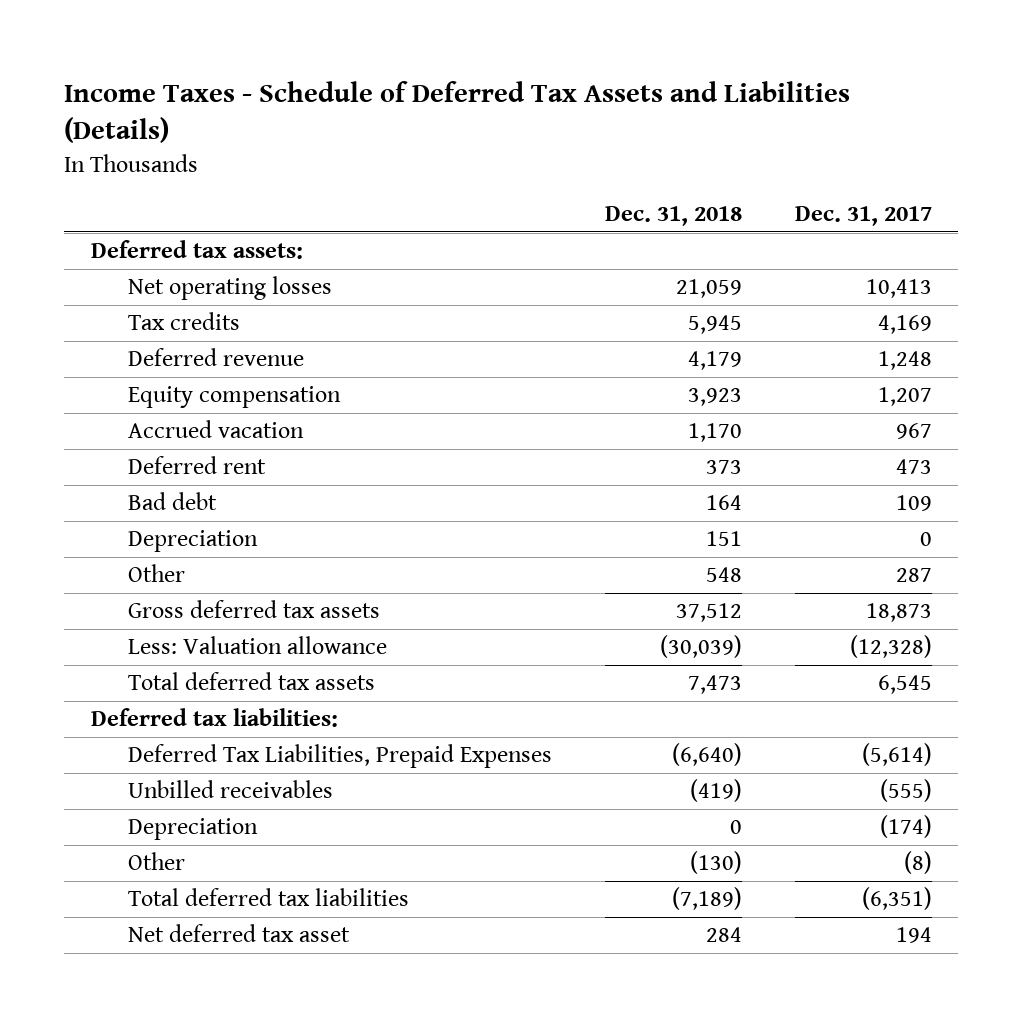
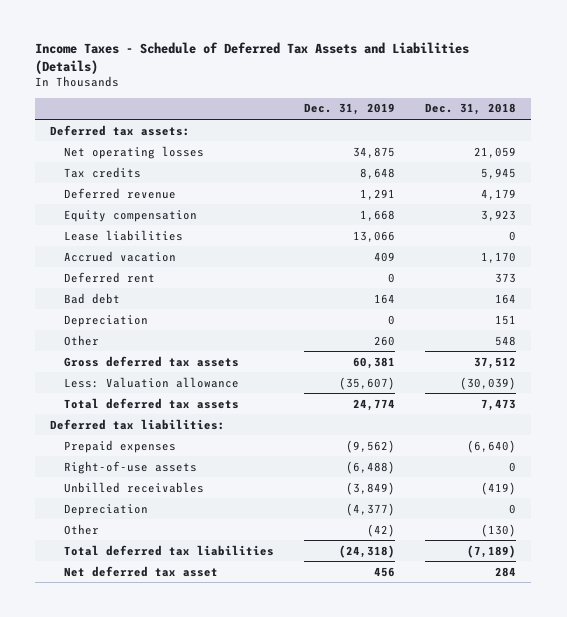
[794,206,932,227] Dec. 31, 2017 -> none
none -> [304,103,396,116] Dec. 31, 2019
none -> [64,229,184,241] Lease liabilities
[128,744,553,769] Deferred Tax Liabilities, Prepaid Expenses -> [64,439,177,453] Prepaid expenses
none -> [64,460,198,474] Right-of-use assets

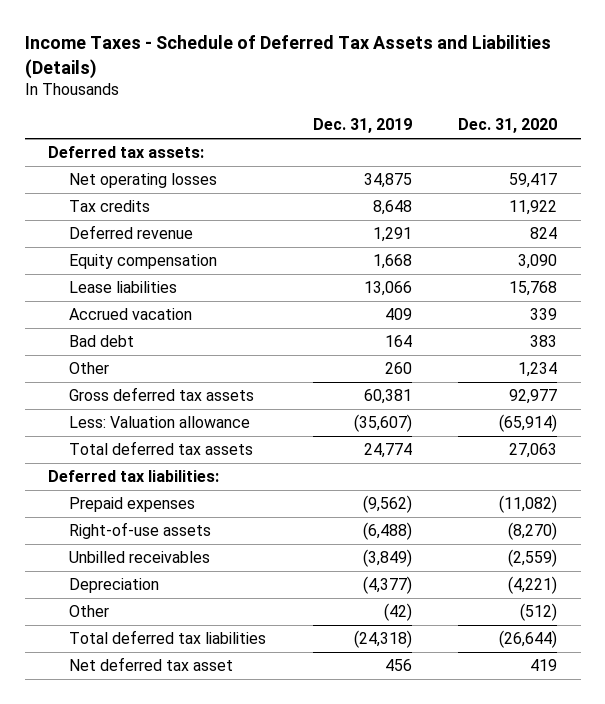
[425,103,517,116] Dec. 31, 2018 -> none
none -> [458,118,558,134] Dec. 31, 2020
[64,271,156,283] Deferred rent -> none
[64,314,149,327] Depreciation -> none

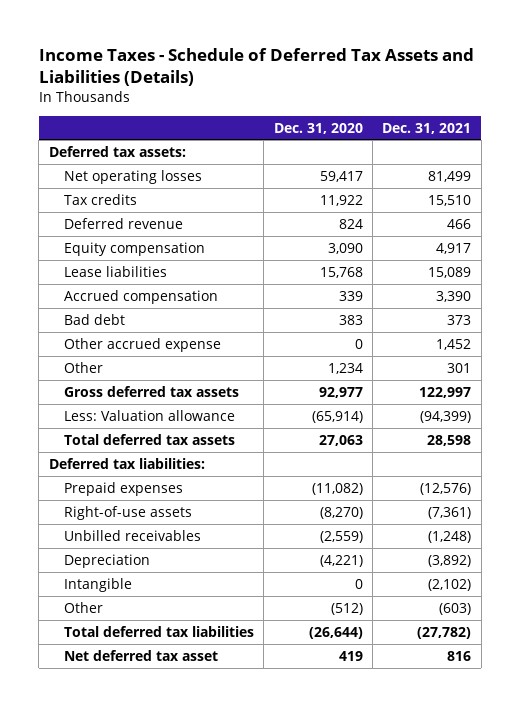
[312,118,412,134] Dec. 31, 2019 -> none
none -> [382,122,472,134] Dec. 31, 2021
[69,308,193,321] Accrued vacation -> [63,289,218,304] Accrued compensation
none -> [63,337,221,352] Other accrued expense
none -> [63,577,132,592] Intangible

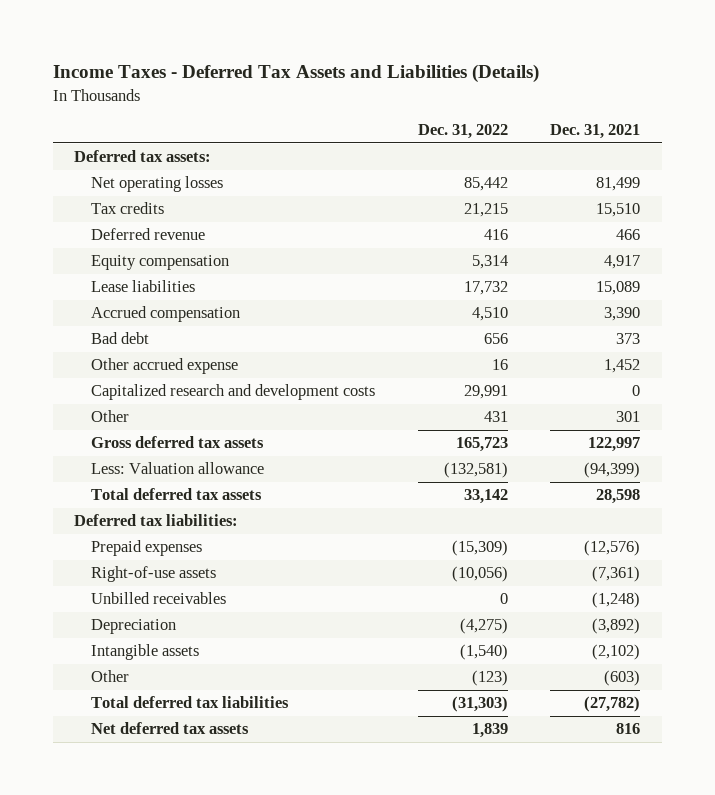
[38,47,474,86] Income Taxes - Schedule of Deferred Tax Assets and Liabilities (Details) -> [52,64,539,84] Income Taxes - Deferred Tax Assets and Liabilities (Details)
[273,122,363,134] Dec. 31, 2020 -> none
none -> [417,124,508,140] Dec. 31, 2022
none -> [91,384,376,401] Capitalized research and development costs
[63,577,132,592] Intangible -> [91,644,200,661] Intangible assets
[63,649,218,661] Net deferred tax asset -> [91,722,250,735] Net deferred tax assets

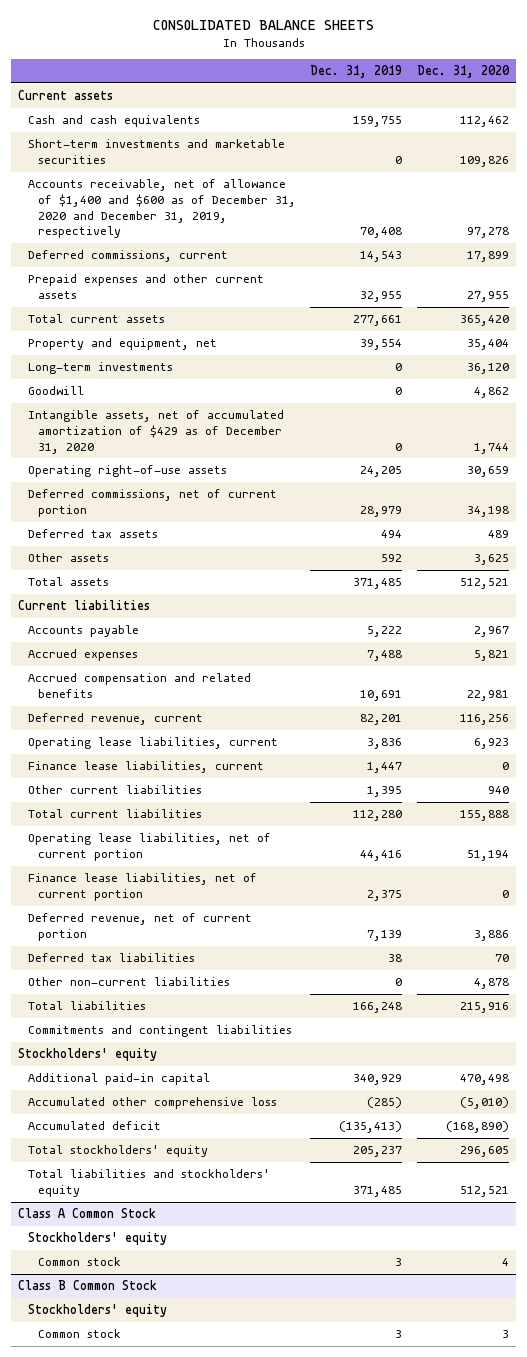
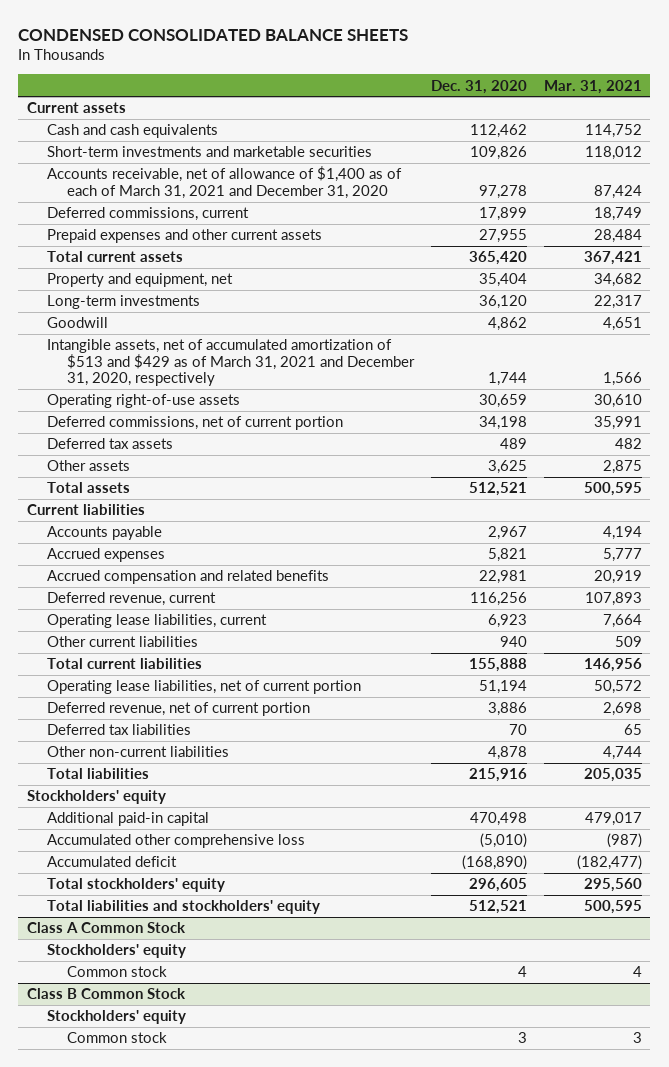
[152,20,374,31] CONSOLIDATED BALANCE SHEETS -> [18,28,409,41] CONDENSED CONSOLIDATED BALANCE SHEETS
[310,65,403,79] Dec. 31, 2019 -> none
none -> [543,79,642,94] Mar. 31, 2021
[27,179,296,239] Accounts receivable, net of allowance of $1,400 and $600 as of December 31, 2020 and December 31, 2019, respectively -> [46,166,402,199] Accounts receivable, net of allowance of $1,400 as of each of March 31, 2021 and December 31, 2020
[27,410,284,454] Intangible assets, net of accumulated amortization of $429 as of December 31, 2020 -> [46,339,415,387] Intangible assets, net of accumulated amortization of $513 and $429 as of March 31, 2021 and December 31, 2020, respectively
[27,761,264,774] Finance lease liabilities, current -> none
[27,873,257,901] Finance lease liabilities, net of current portion -> none
[27,1025,292,1038] Commitments and contingent liabilities -> none

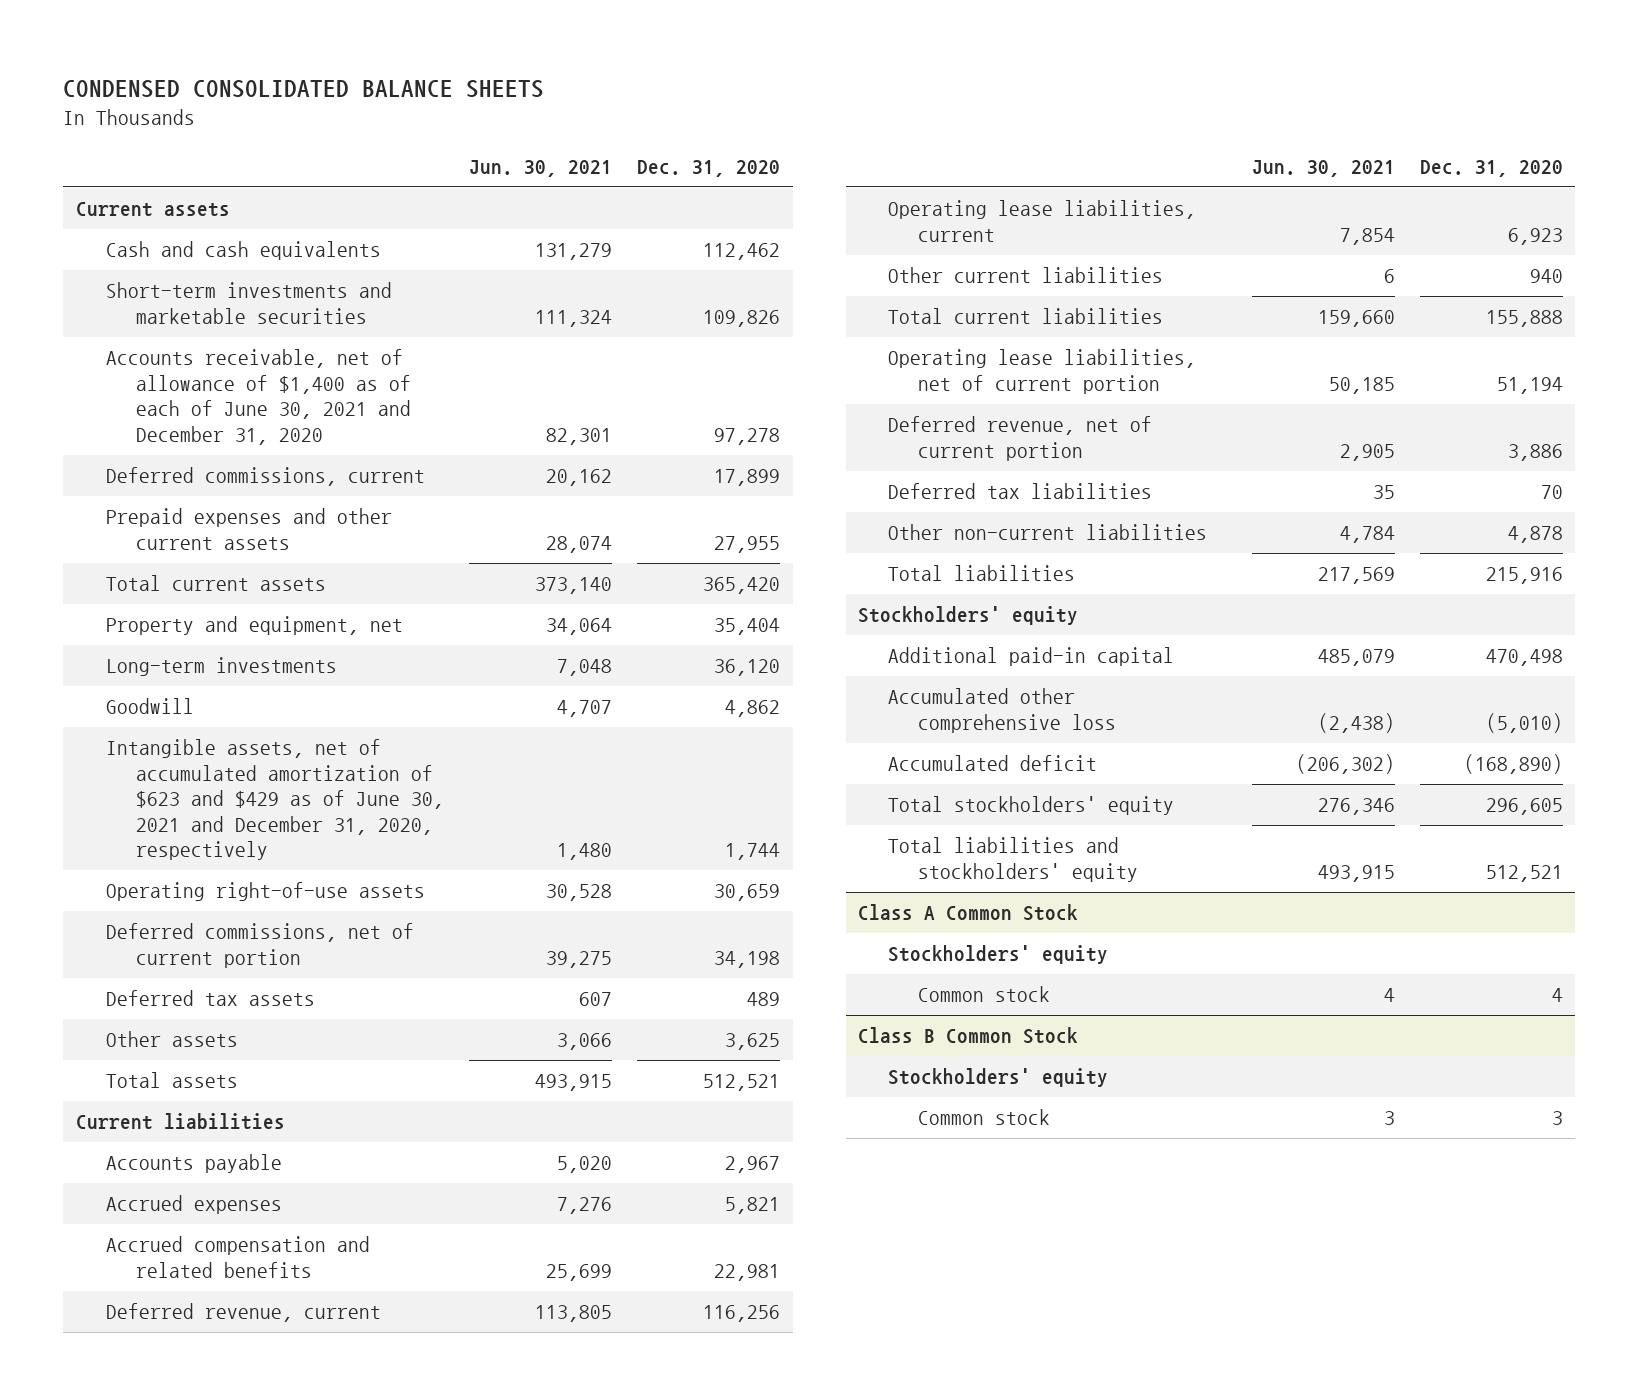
[543,79,642,94] Mar. 31, 2021 -> none
none -> [468,159,612,177] Jun. 30, 2021
[46,166,402,199] Accounts receivable, net of allowance of $1,400 as of each of March 31, 2021 and December 31, 2020 -> [105,349,411,445] Accounts receivable, net of allowance of $1,400 as of each of June 30, 2021 and December 31, 2020
[46,339,415,387] Intangible assets, net of accumulated amortization of $513 and $429 as of March 31, 2021 and December 31, 2020, respectively -> [105,739,444,861] Intangible assets, net of accumulated amortization of $623 and $429 as of June 30, 2021 and December 31, 2020, respectively

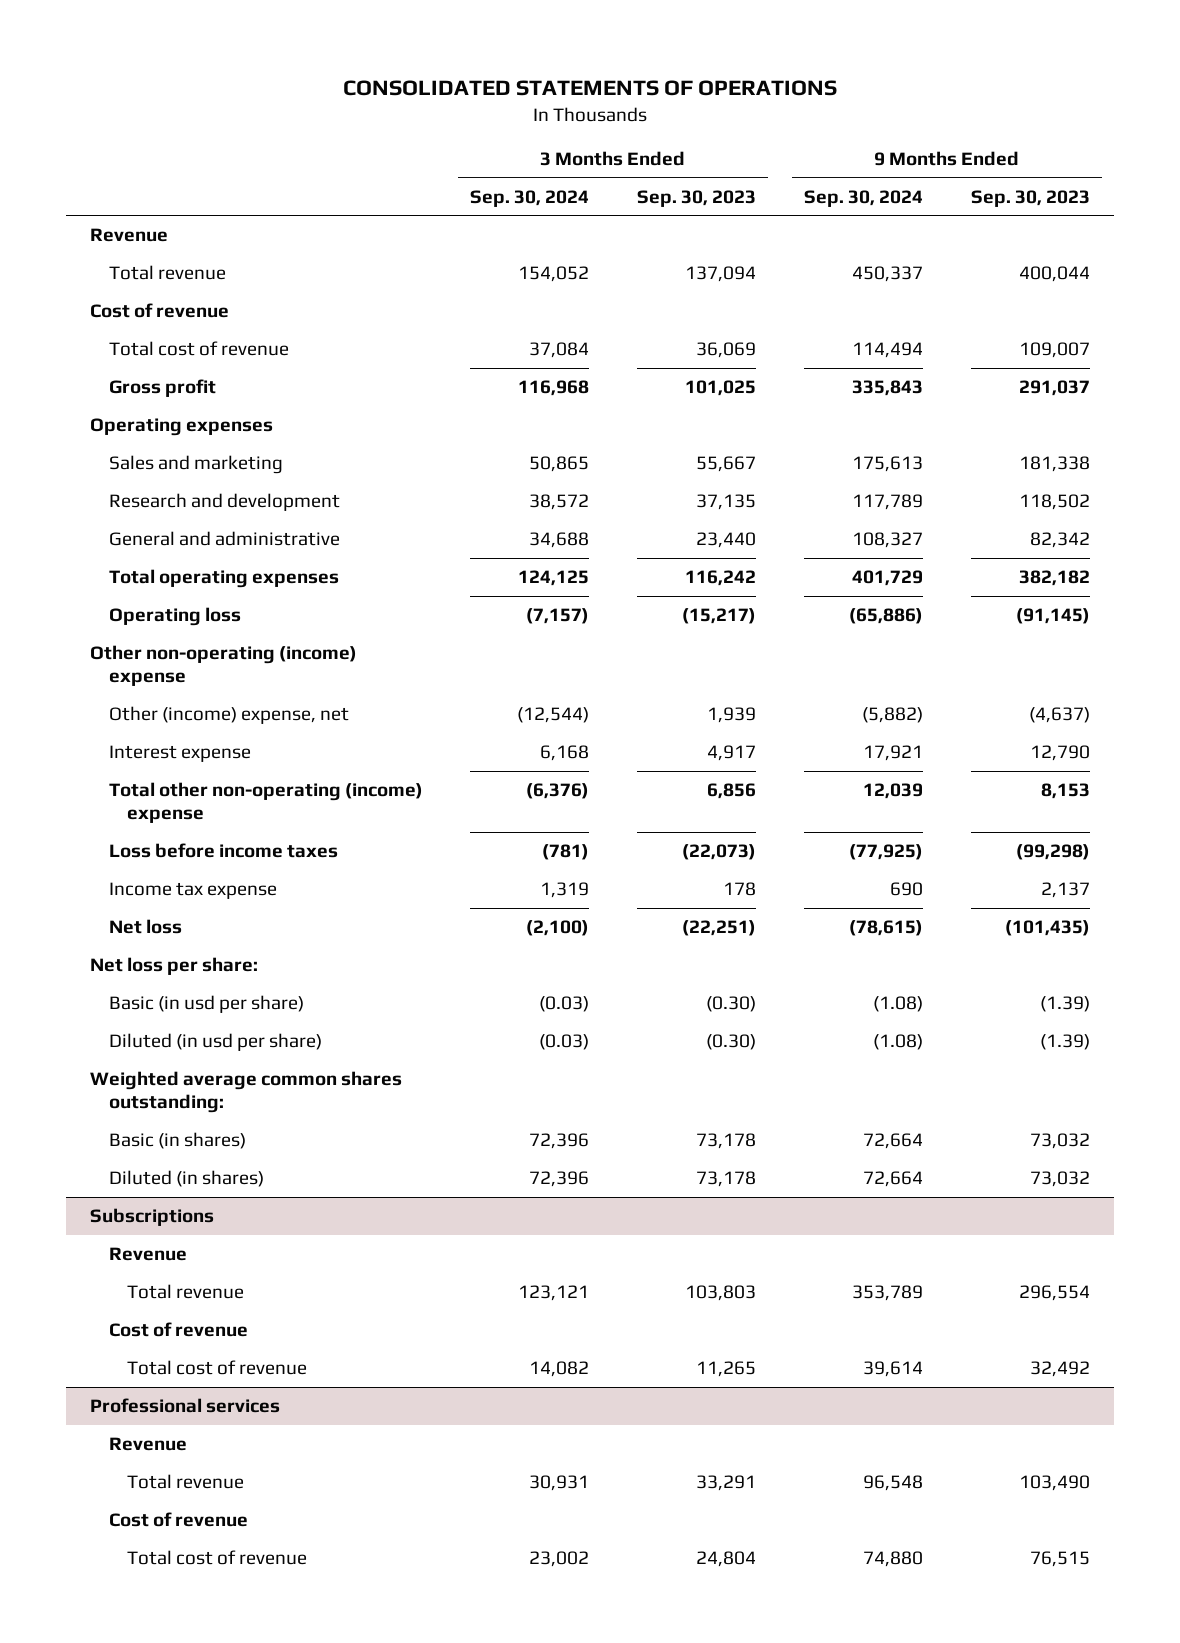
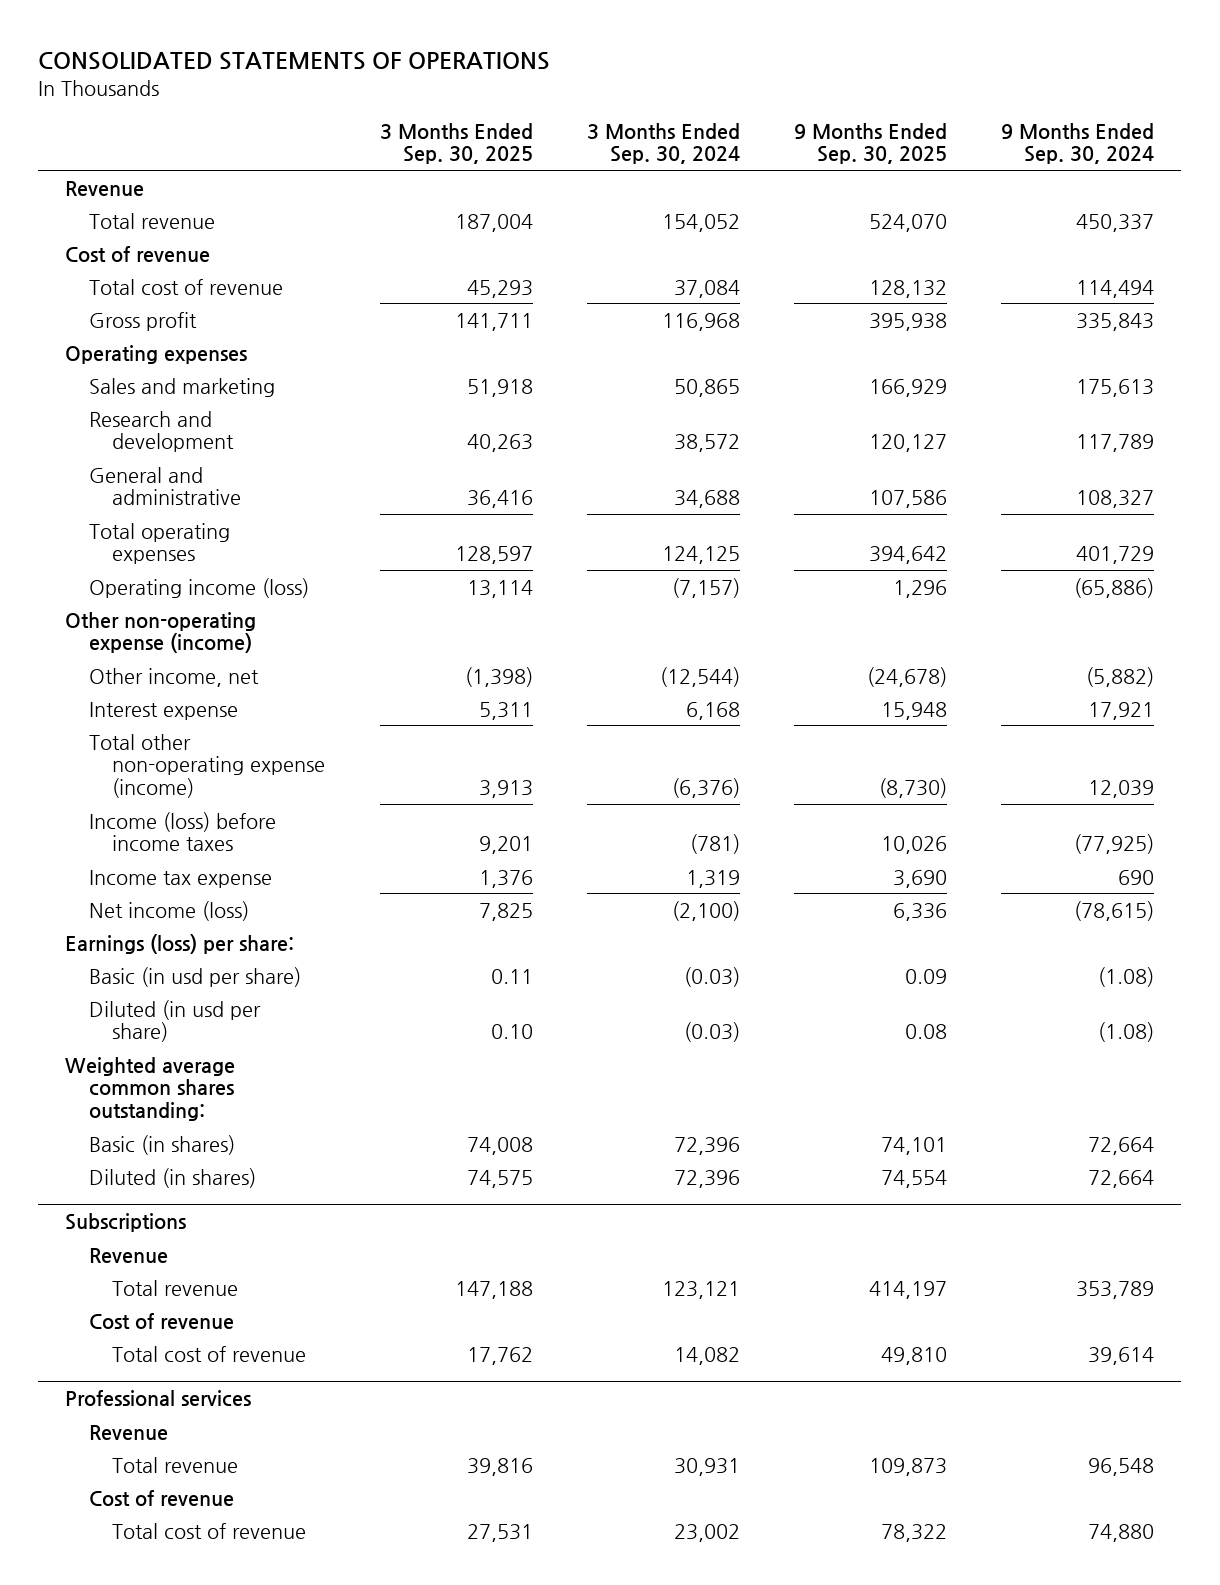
[637,189,757,207] Sep. 30, 2023 -> none
[971,189,1091,207] Sep. 30, 2023 -> none
none -> [379,122,533,165] 3 Months Ended Sep. 30, 2025
none -> [794,122,948,165] 9 Months Ended Sep. 30, 2025
[108,607,241,627] Operating loss -> [88,577,309,598] Operating income (loss)
[89,645,357,686] Other non-operating (income) expense -> [65,611,257,654] Other non-operating expense (income)
[108,706,349,725] Other (income) expense, net -> [88,667,259,687] Other income, net
[108,782,423,823] Total other non-operating (income) expense -> [88,733,326,798] Total other non-operating expense (income)
[108,843,338,859] Loss before income taxes -> [88,811,276,852] Income (loss) before income taxes
[108,919,182,935] Net loss -> [88,900,249,921] Net income (loss)
[89,957,258,976] Net loss per share: -> [65,933,295,954] Earnings (loss) per share:

